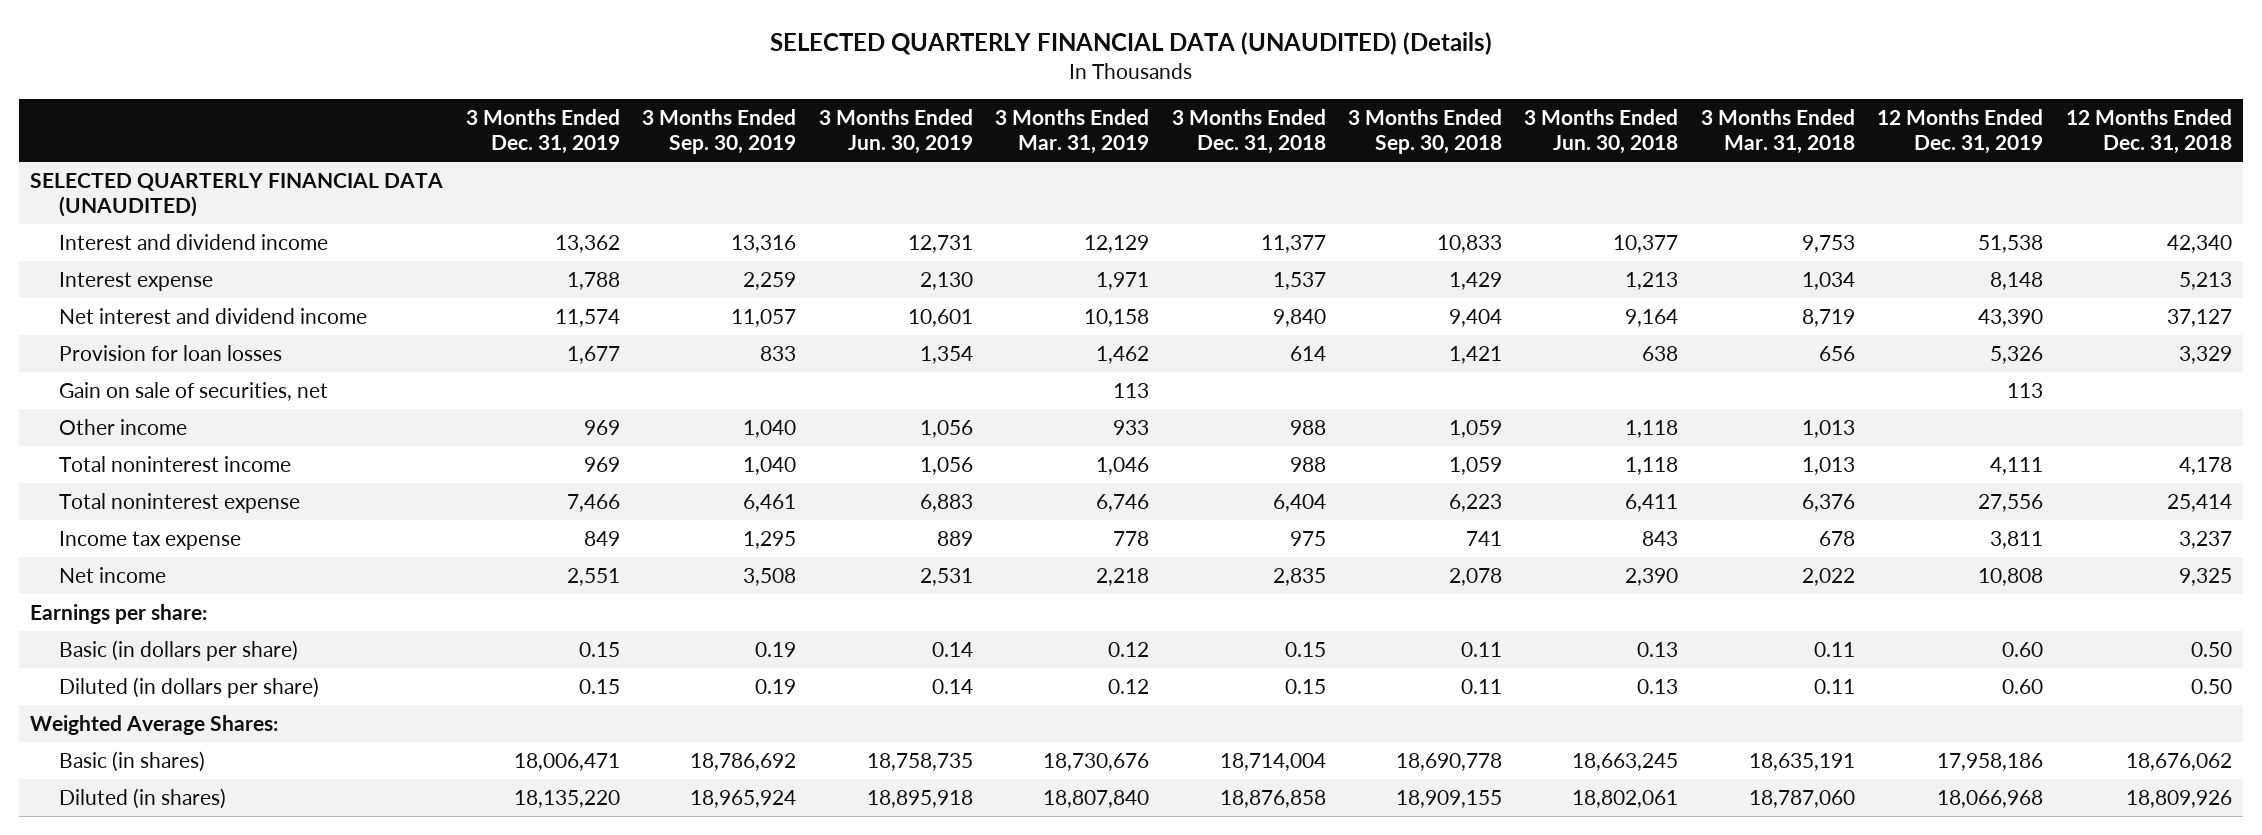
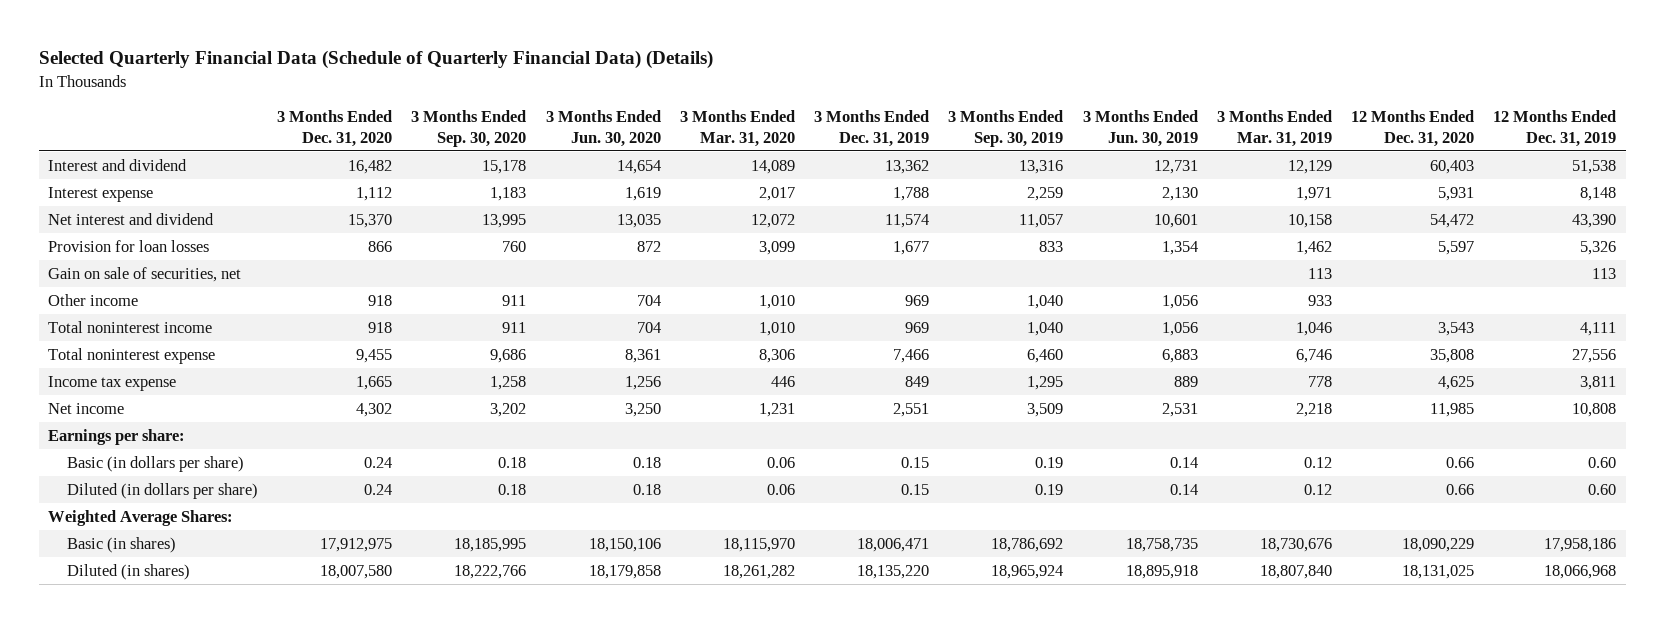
[770,31,1493,55] SELECTED QUARTERLY FINANCIAL DATA (UNAUDITED) (Details) -> [38,50,713,70] Selected Quarterly Financial Data (Schedule of Quarterly Financial Data) (Details)
[1171,108,1326,155] 3 Months Ended Dec. 31, 2018 -> none
[1347,108,1502,155] 3 Months Ended Sep. 30, 2018 -> none
[1524,108,1679,155] 3 Months Ended Jun. 30, 2018 -> none
[1700,108,1855,155] 3 Months Ended Mar. 31, 2018 -> none
[2065,108,2232,155] 12 Months Ended Dec. 31, 2018 -> none
none -> [276,110,392,147] 3 Months Ended Dec. 31, 2020
none -> [411,110,527,147] 3 Months Ended Sep. 30, 2020
none -> [545,110,661,147] 3 Months Ended Jun. 30, 2020
none -> [679,110,795,147] 3 Months Ended Mar. 31, 2020
none -> [1351,110,1475,147] 12 Months Ended Dec. 31, 2020
[30,172,444,218] SELECTED QUARTERLY FINANCIAL DATA (UNAUDITED) -> none
[58,233,328,250] Interest and dividend income -> [48,158,188,171] Interest and dividend
[58,307,367,324] Net interest and dividend income -> [48,212,215,225] Net interest and dividend
[743,493,797,512] 6,461 -> [1027,348,1064,363] 6,460
[743,567,797,586] 3,508 -> [1027,402,1064,417] 3,509

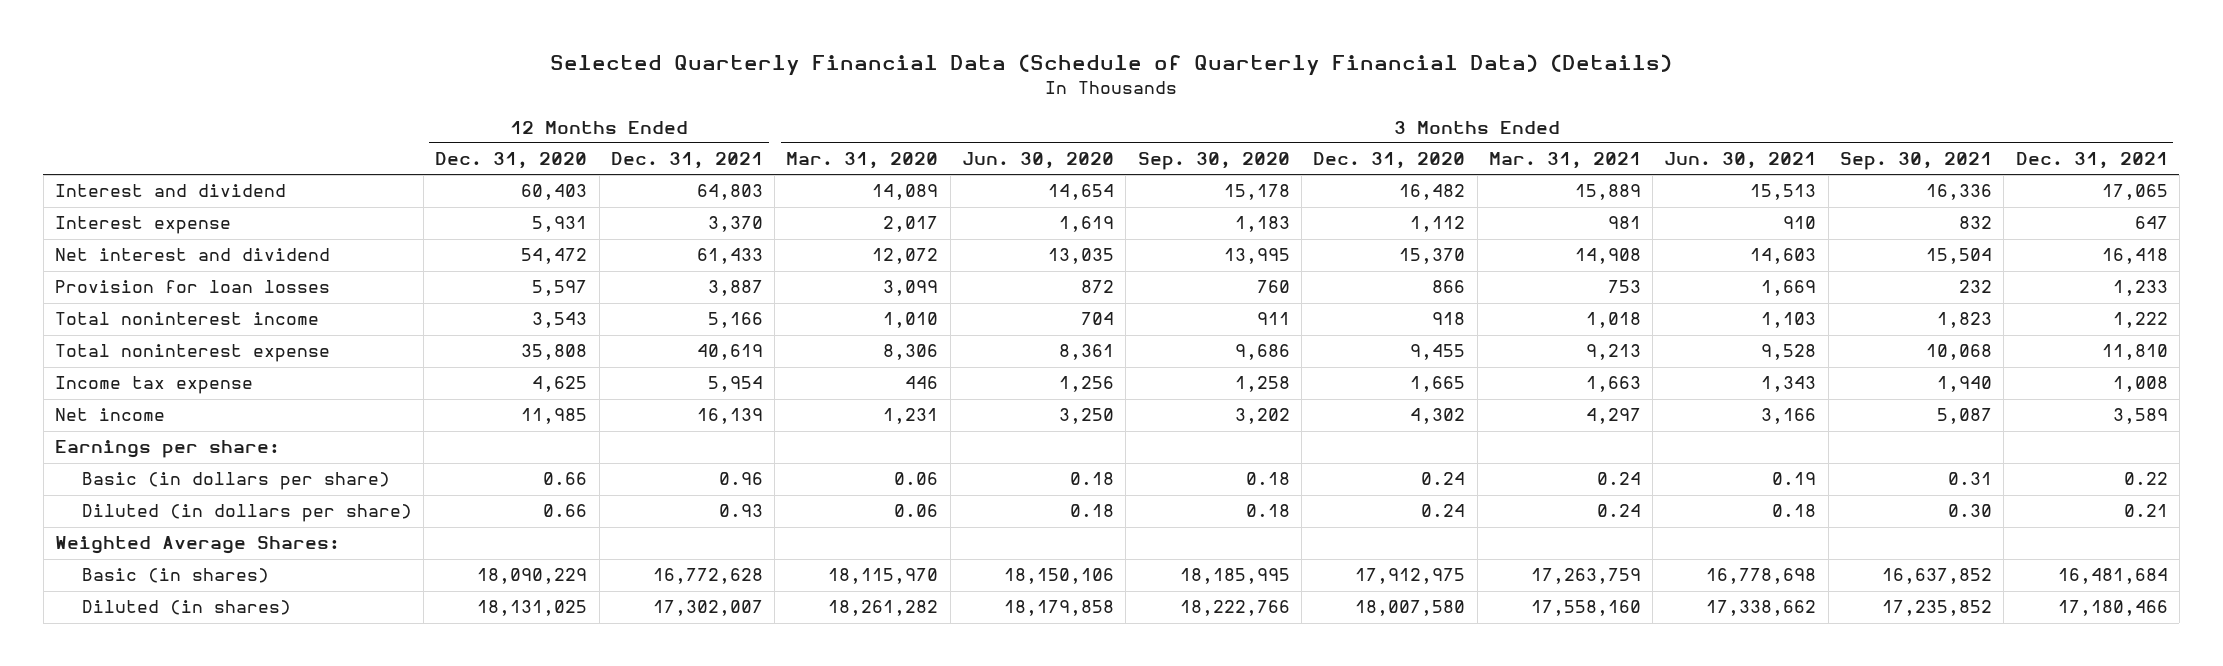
[814,110,930,147] 3 Months Ended Dec. 31, 2019 -> none
[948,110,1064,147] 3 Months Ended Sep. 30, 2019 -> none
[1082,110,1198,147] 3 Months Ended Jun. 30, 2019 -> none
[1216,110,1332,147] 3 Months Ended Mar. 31, 2019 -> none
[1493,110,1617,147] 12 Months Ended Dec. 31, 2019 -> none
none -> [610,152,763,170] Dec. 31, 2021
none -> [1488,152,1641,170] Mar. 31, 2021
none -> [1664,152,1817,170] Jun. 30, 2021
none -> [1839,152,1992,171] Sep. 30, 2021
none -> [2015,152,2168,170] Dec. 31, 2021
[48,266,242,282] Gain on sale of securities, net -> none
[48,293,139,306] Other income -> none

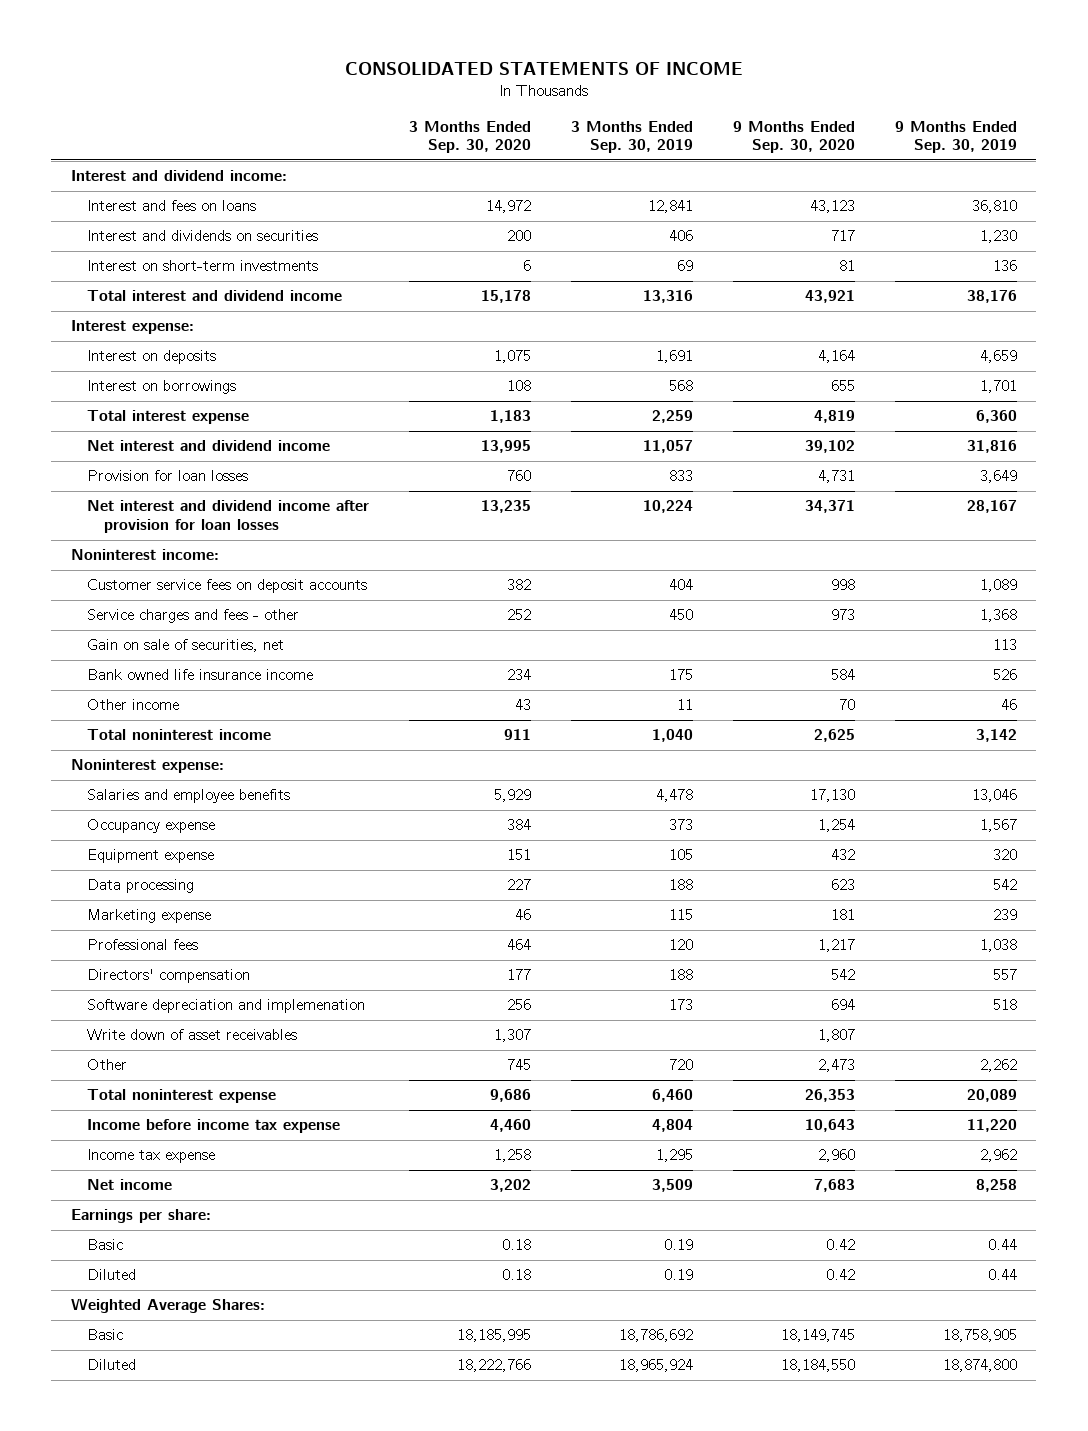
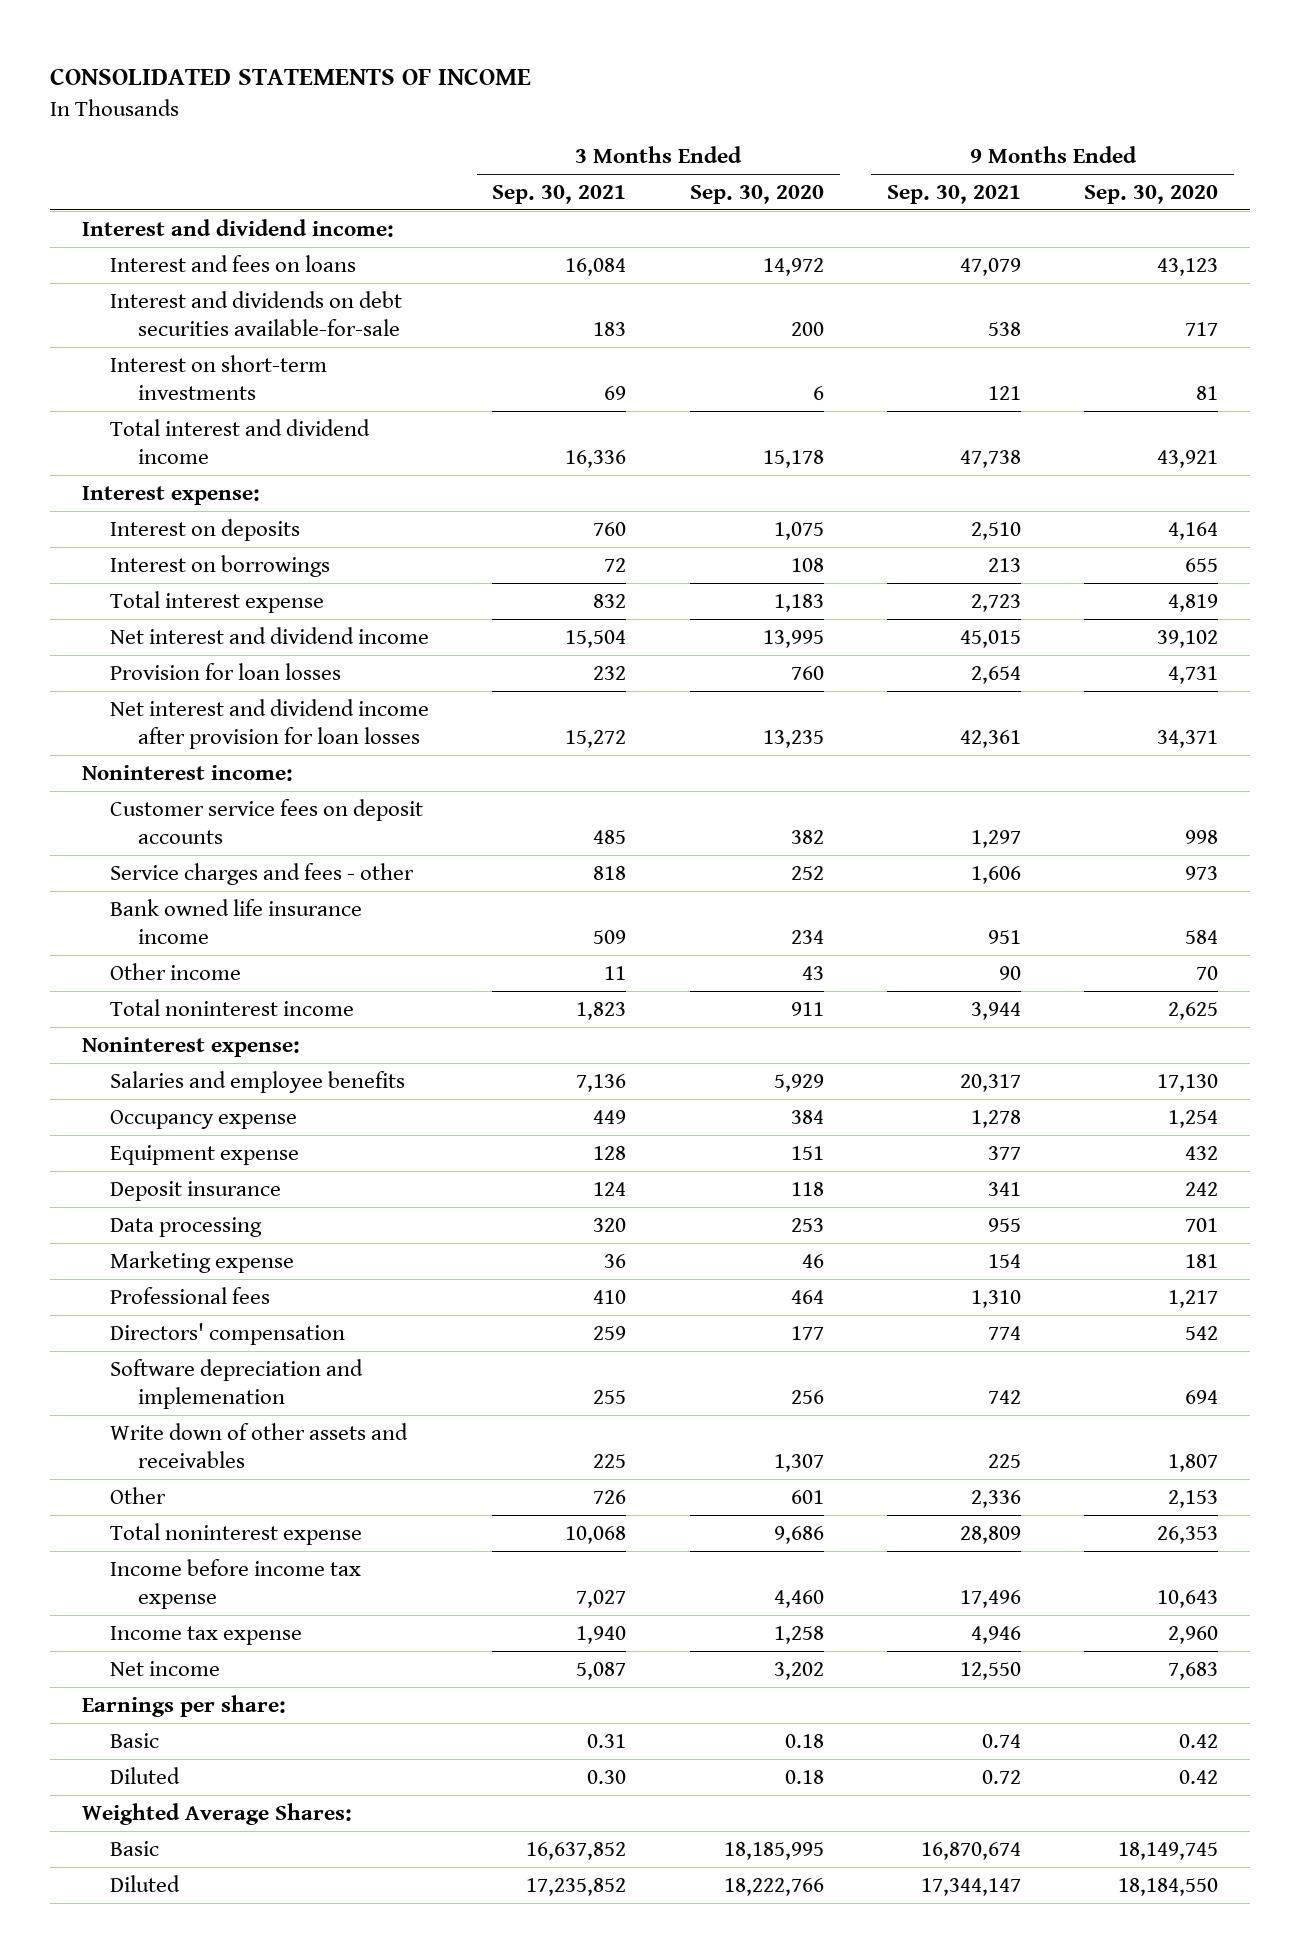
[571,120,694,153] 3 Months Ended Sep. 30, 2019 -> none
[894,120,1017,153] 9 Months Ended Sep. 30, 2019 -> none
none -> [492,184,627,204] Sep. 30, 2021
none -> [887,184,1022,204] Sep. 30, 2021
[87,230,319,242] Interest and dividends on securities -> [110,290,403,337] Interest and dividends on debt securities available-for-sale
[87,639,285,653] Gain on sale of securities, net -> none
none -> [110,1180,282,1201] Deposit insurance
[507,879,532,891] 227 -> [790,1217,824,1232] 253
[830,879,855,891] 623 -> [1185,1217,1219,1232] 701
[87,1029,298,1041] Write down of asset receivables -> [110,1422,409,1469] Write down of other assets and receivables
[507,1059,532,1071] 745 -> [790,1489,824,1504] 601
[817,1059,855,1073] 2,473 -> [1168,1489,1219,1508] 2,153

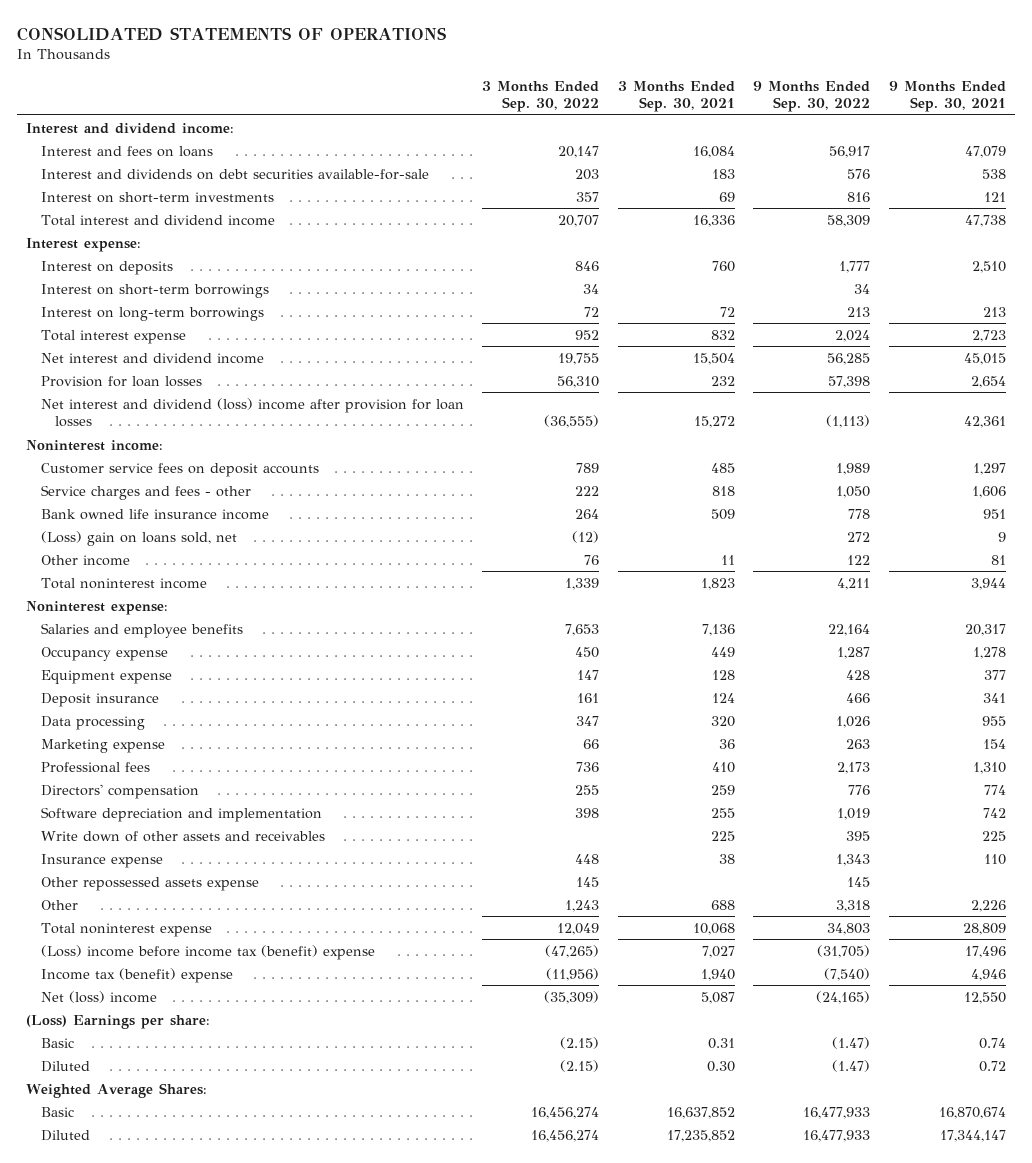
[50,68,532,86] CONSOLIDATED STATEMENTS OF INCOME -> [16,26,446,41] CONSOLIDATED STATEMENTS OF OPERATIONS
[689,184,824,204] Sep. 30, 2020 -> none
[1084,184,1219,204] Sep. 30, 2020 -> none
none -> [482,80,600,112] 3 Months Ended Sep. 30, 2022
none -> [753,80,871,112] 9 Months Ended Sep. 30, 2022
none -> [40,283,269,298] Interest on short-term borrowings
[110,554,331,577] Interest on borrowings -> [40,306,264,321] Interest on long-term borrowings
[110,698,430,750] Net interest and dividend income after provision for loan losses -> [40,397,464,428] Net interest and dividend (loss) income after provision for loan losses
none -> [40,530,237,546] (Loss) gain on loans sold, net
[999,965,1022,980] 90 -> [990,554,1006,565] 81
[110,1358,364,1410] Software depreciation and implemenation -> [40,806,322,822] Software depreciation and implementation
none -> [40,853,163,868] Insurance expense
none -> [40,876,259,891] Other repossessed assets expense
[593,1489,627,1504] 726 -> [710,899,735,910] 688
[971,1489,1022,1508] 2,336 -> [970,899,1006,912] 2,226
[110,1558,362,1610] Income before income tax expense -> [40,944,375,960] (Loss) income before income tax (benefit) expense
[110,1625,303,1645] Income tax expense -> [40,967,233,983] Income tax (benefit) expense
[110,1660,221,1676] Net income -> [40,990,157,1003] Net (loss) income
[81,1694,286,1717] Earnings per share: -> [26,1014,211,1029] (Loss) Earnings per share:

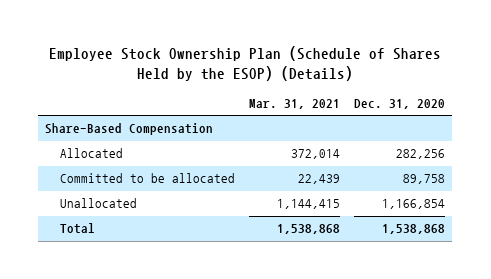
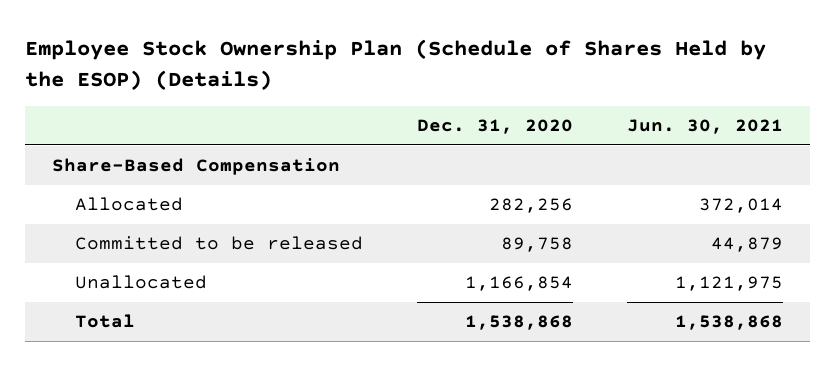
[249,98,341,109] Mar. 31, 2021 -> none
none -> [627,119,784,135] Jun. 30, 2021
[60,173,236,184] Committed to be allocated -> [75,236,364,251] Committed to be released

